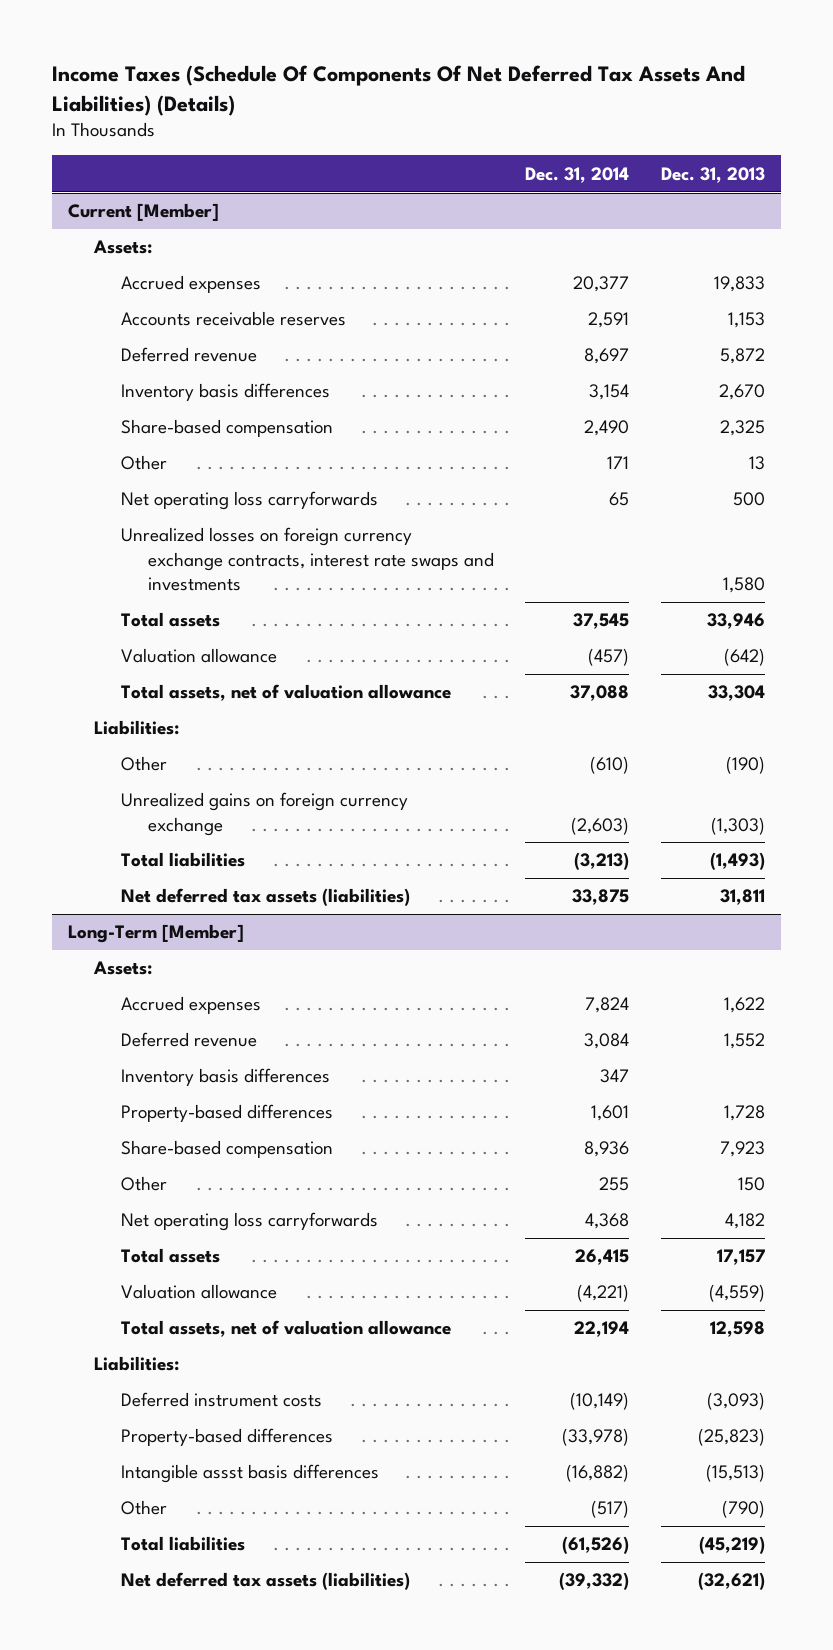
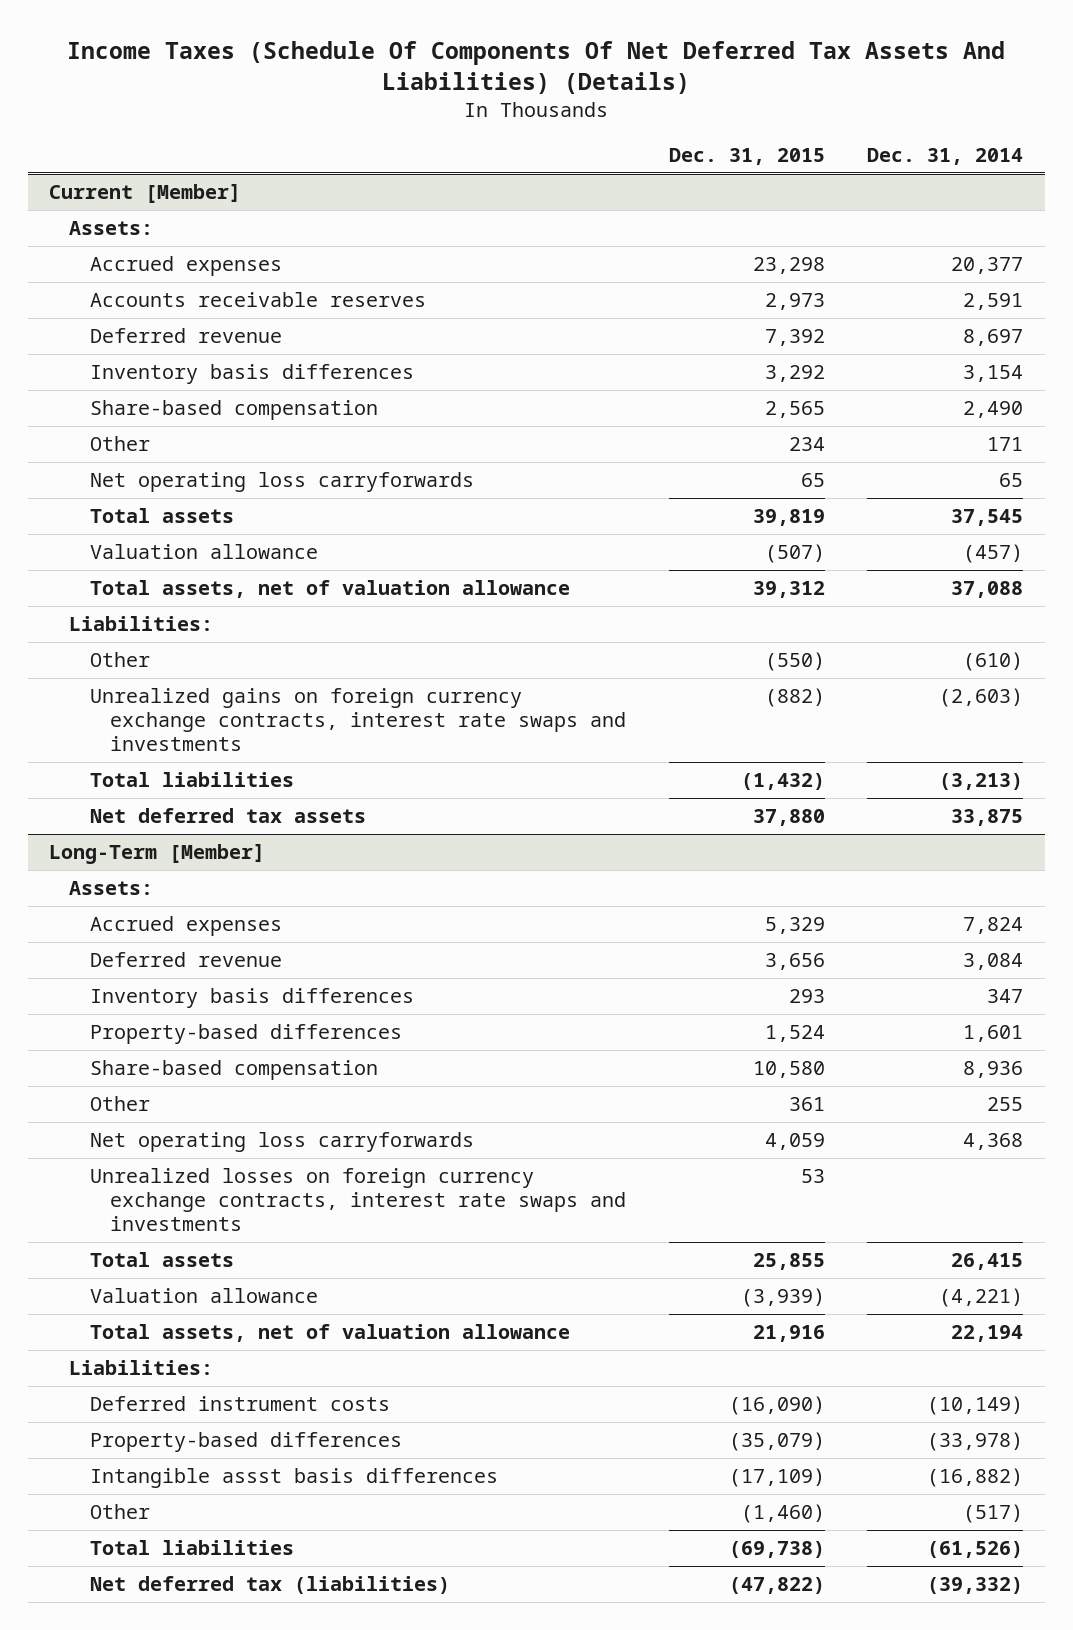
[661,166,766,183] Dec. 31, 2013 -> none
none -> [668,148,825,166] Dec. 31, 2015
[121,527,494,591] Unrealized losses on foreign currency exchange contracts, interest rate swaps and investments -> none
[121,792,409,836] Unrealized gains on foreign currency exchange -> [89,688,627,752] Unrealized gains on foreign currency exchange contracts, interest rate swaps and investments
[121,888,411,907] Net deferred tax assets (liabilities) -> [89,808,366,824] Net deferred tax assets
none -> [89,1168,627,1232] Unrealized losses on foreign currency exchange contracts, interest rate swaps and investments
[121,1572,411,1591] Net deferred tax assets (liabilities) -> [89,1576,450,1595] Net deferred tax (liabilities)

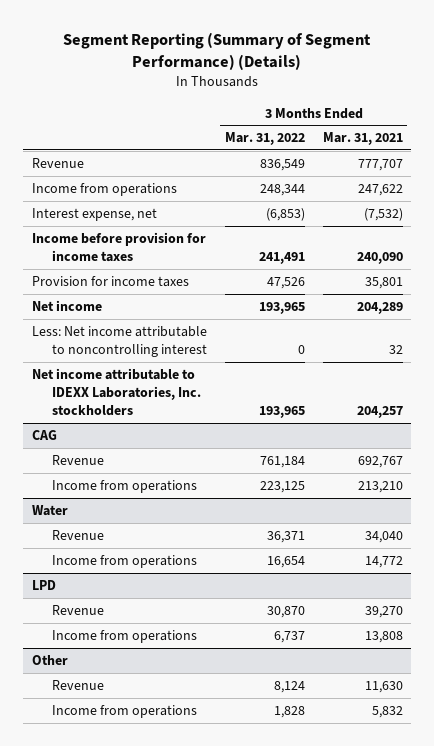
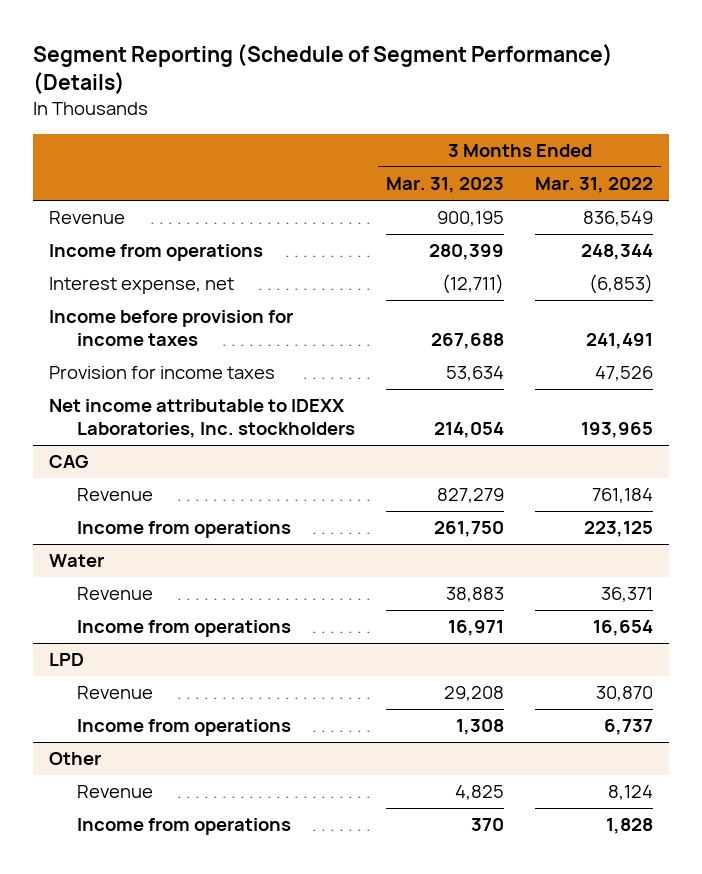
[63,31,372,71] Segment Reporting (Summary of Segment Performance) (Details) -> [32,43,613,95] Segment Reporting (Schedule of Segment Performance) (Details)
[322,132,403,146] Mar. 31, 2021 -> none
none -> [386,177,505,194] Mar. 31, 2023
[31,300,102,312] Net income -> none
[31,326,208,358] Less: Net income attributable to noncontrolling interest -> none

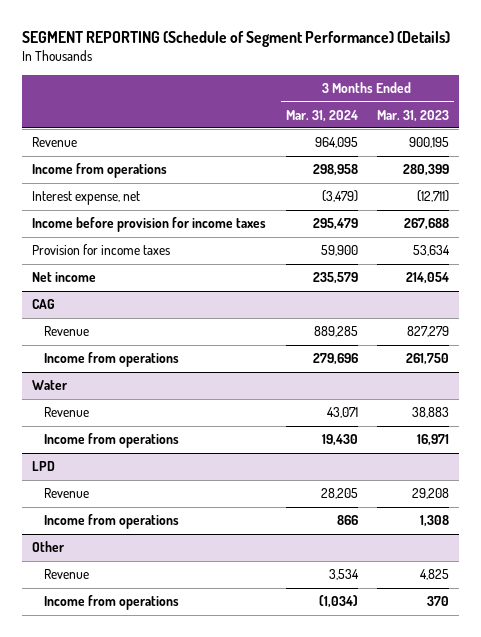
[32,43,613,95] Segment Reporting (Schedule of Segment Performance) (Details) -> [21,31,450,48] SEGMENT REPORTING (Schedule of Segment Performance) (Details)
[535,177,654,194] Mar. 31, 2022 -> none
none -> [285,109,358,122] Mar. 31, 2024
[48,399,355,438] Net income attributable to IDEXX Laboratories, Inc. stockholders -> [31,272,96,283] Net income

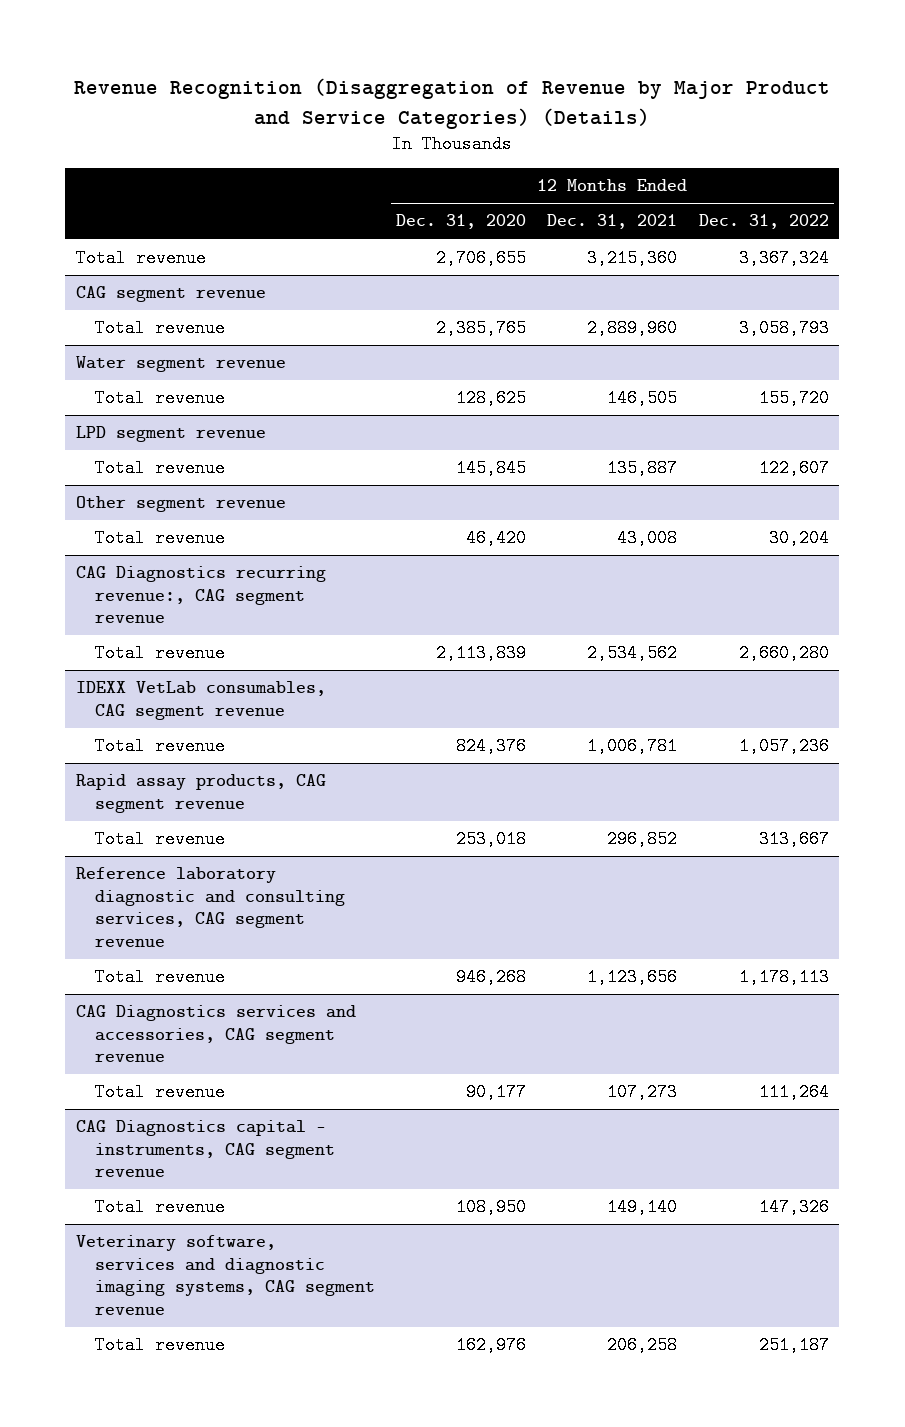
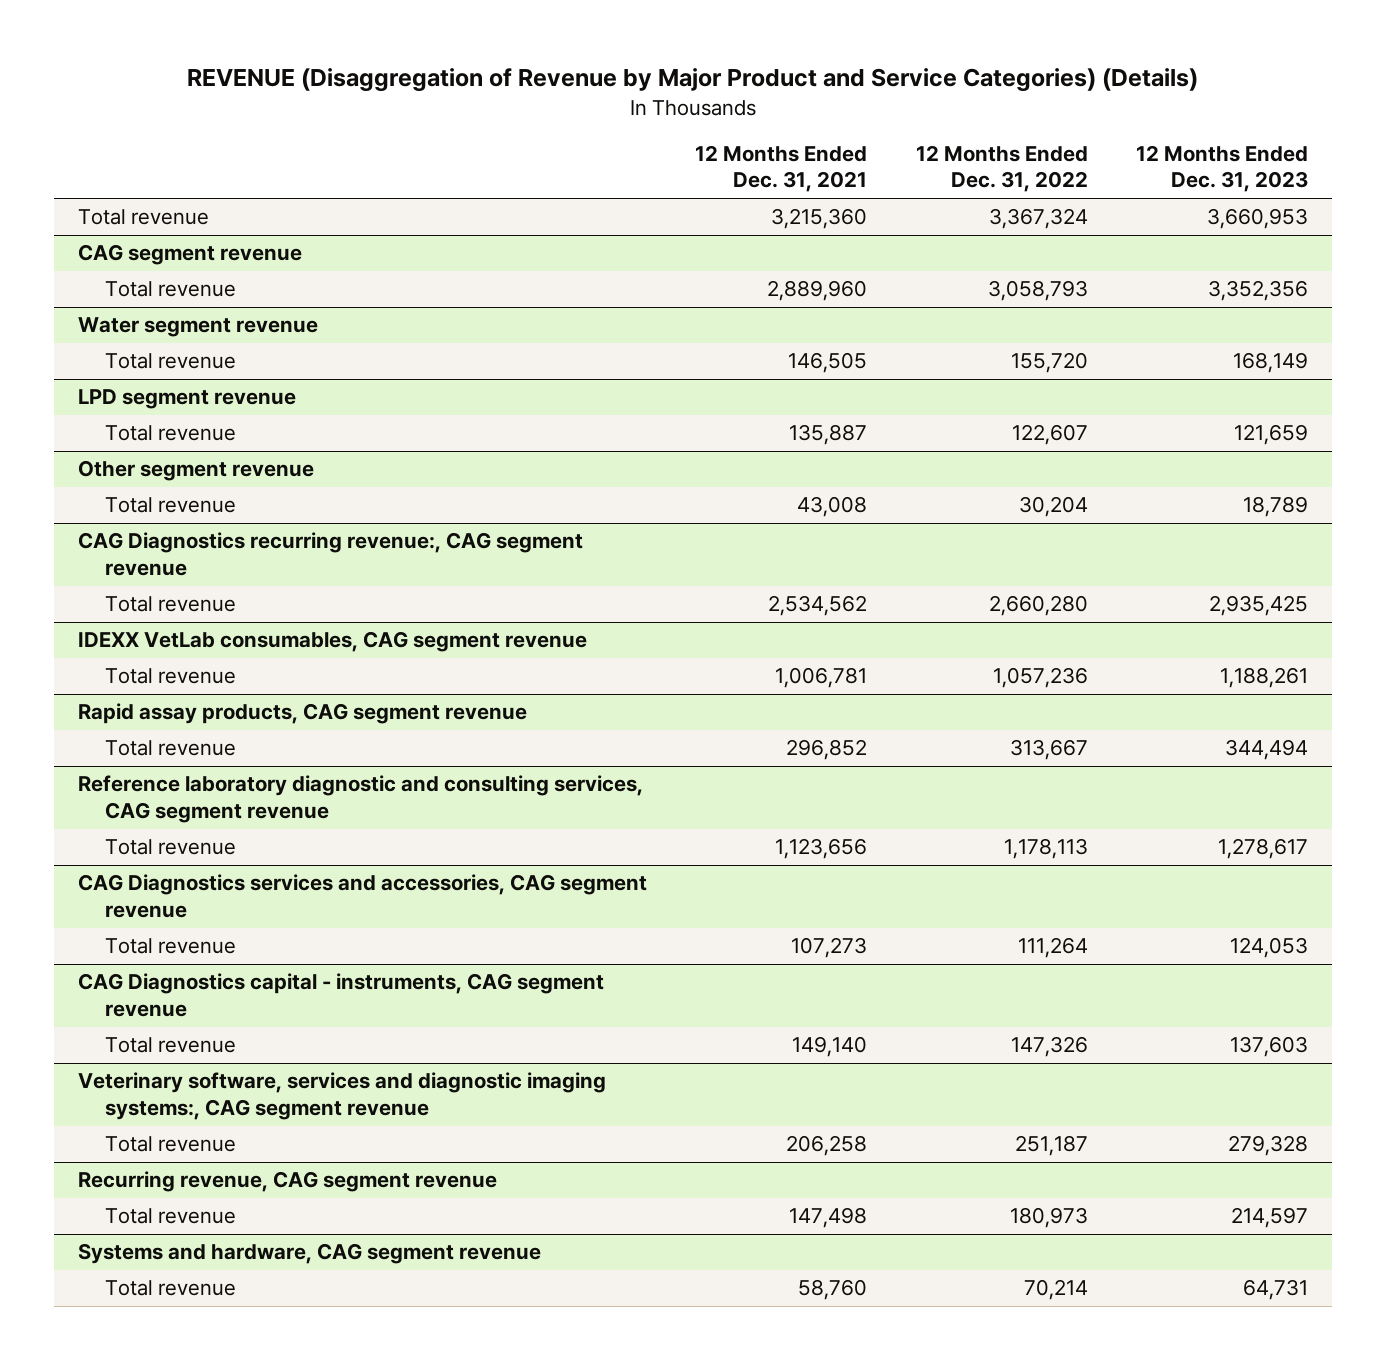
[74,78,831,129] Revenue Recognition (Disaggregation of Revenue by Major Product and Service Categories) (Details) -> [187,68,1199,93] REVENUE (Disaggregation of Revenue by Major Product and Service Categories) (Details)
[396,214,527,230] Dec. 31, 2020 -> none
none -> [1136,144,1309,193] 12 Months Ended Dec. 31, 2023
[76,1235,375,1315] Veterinary software, services and diagnostic imaging systems, CAG segment revenue -> [78,1072,607,1121] Veterinary software, services and diagnostic imaging systems:, CAG segment revenue
none -> [78,1171,498,1193] Recurring revenue, CAG segment revenue
none -> [105,1208,237,1225] Total revenue
none -> [78,1243,542,1265] Systems and hardware, CAG segment revenue
none -> [105,1280,237,1297] Total revenue

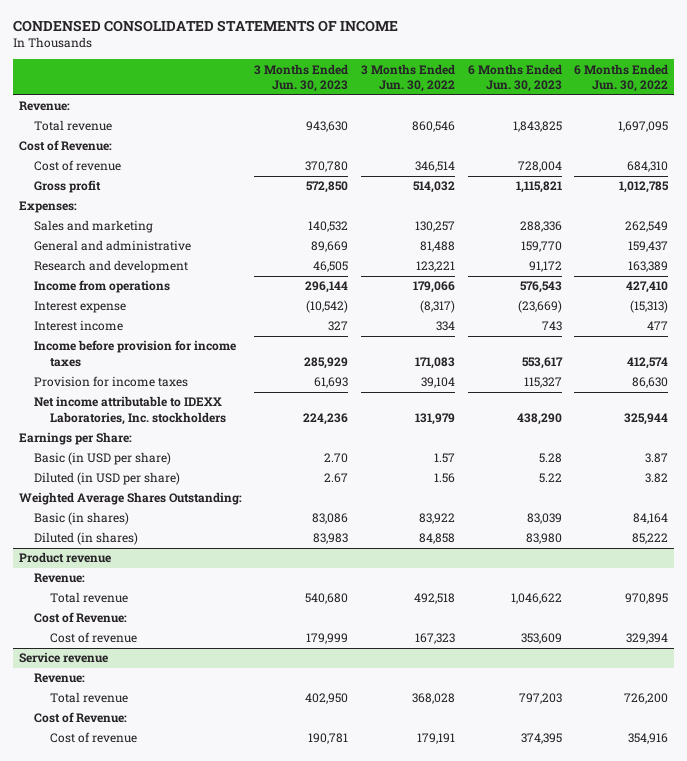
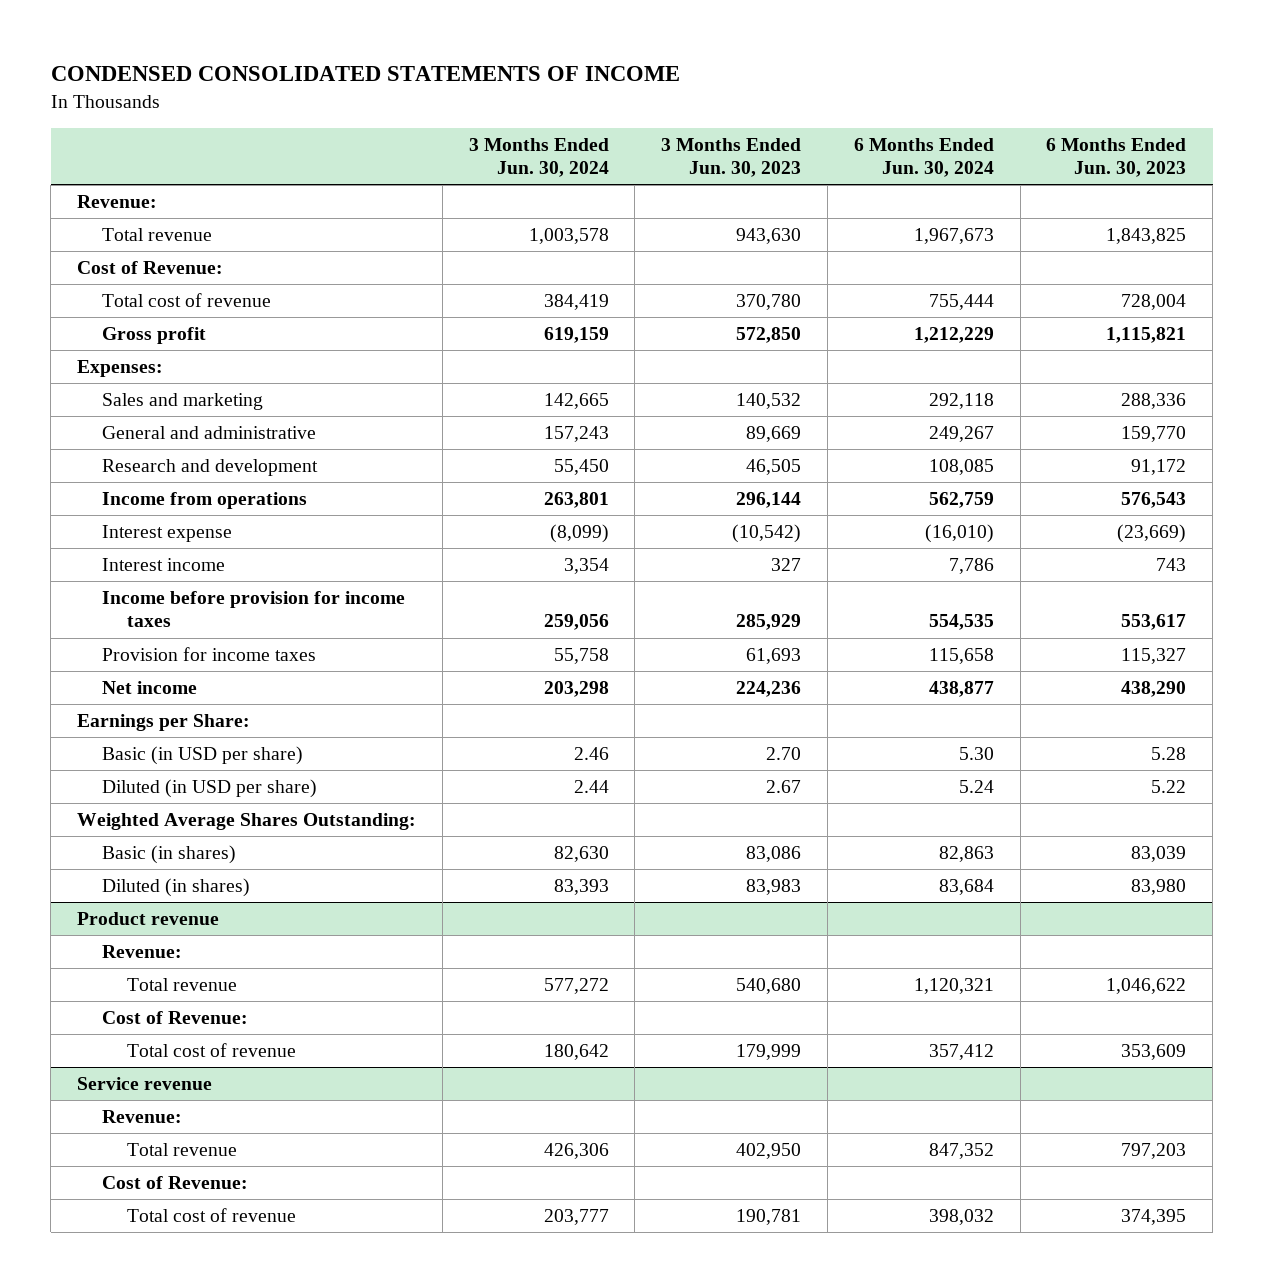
[360,63,455,93] 3 Months Ended Jun. 30, 2022 -> none
[574,63,669,93] 6 Months Ended Jun. 30, 2022 -> none
none -> [468,137,609,177] 3 Months Ended Jun. 30, 2024
none -> [853,137,994,177] 6 Months Ended Jun. 30, 2024
[34,160,122,172] Cost of revenue -> [102,293,272,308] Total cost of revenue
[34,396,226,425] Net income attributable to IDEXX Laboratories, Inc. stockholders -> [102,681,198,695] Net income
[49,632,137,644] Cost of revenue -> [127,1043,297,1058] Total cost of revenue
[49,732,137,744] Cost of revenue -> [127,1208,297,1223] Total cost of revenue

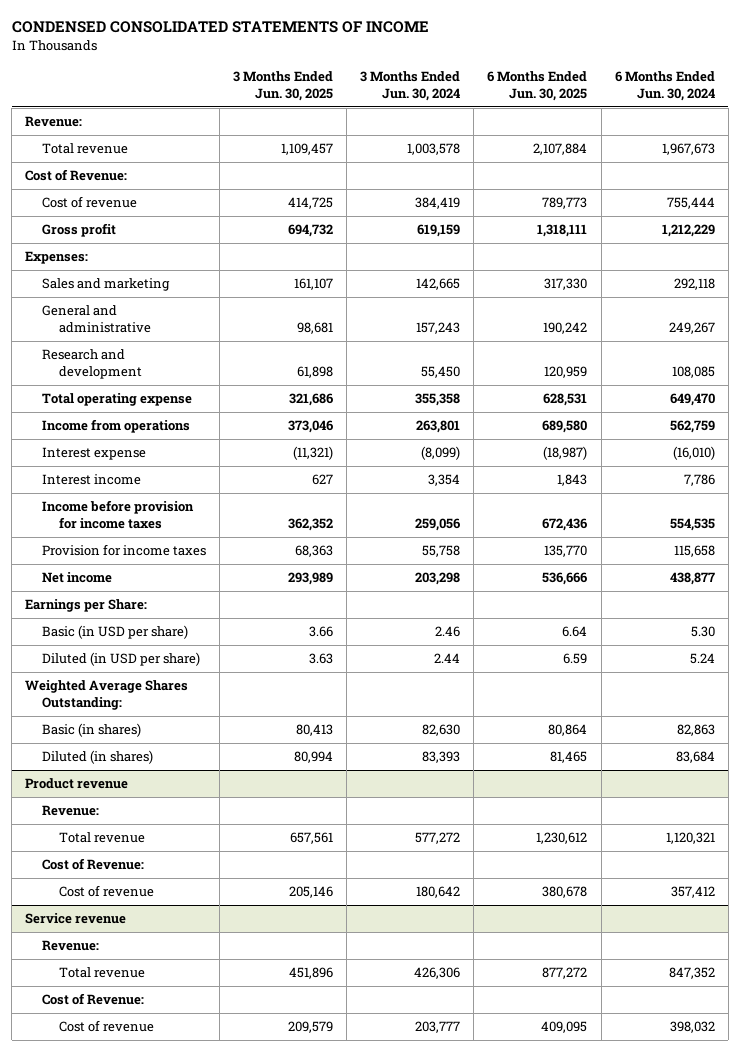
[661,137,802,177] 3 Months Ended Jun. 30, 2023 -> none
[1046,137,1187,177] 6 Months Ended Jun. 30, 2023 -> none
none -> [233,71,334,102] 3 Months Ended Jun. 30, 2025
none -> [487,71,588,102] 6 Months Ended Jun. 30, 2025
[102,293,272,308] Total cost of revenue -> [42,196,138,209] Cost of revenue
none -> [42,393,193,407] Total operating expense
[127,1043,297,1058] Total cost of revenue -> [59,885,155,898] Cost of revenue
[127,1208,297,1223] Total cost of revenue -> [59,1020,155,1033] Cost of revenue

